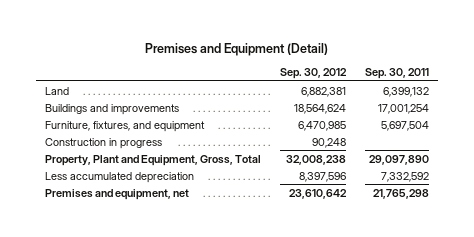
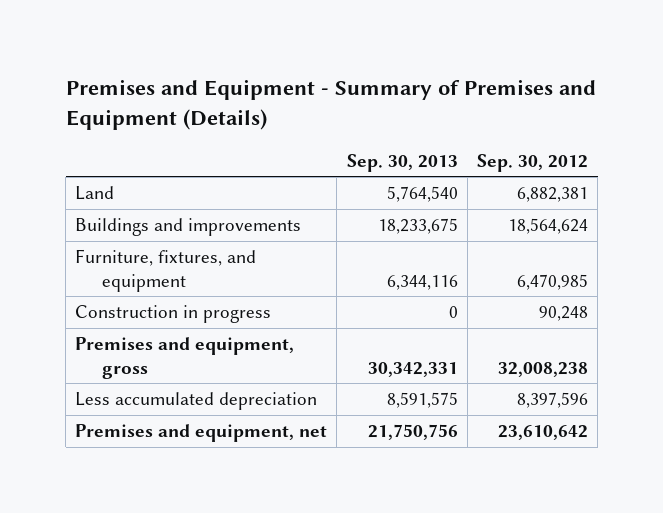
[144,42,328,56] Premises and Equipment (Detail) -> [65,79,596,131] Premises and Equipment - Summary of Premises and Equipment (Details)
[364,68,429,80] Sep. 30, 2011 -> none
none -> [346,153,458,172] Sep. 30, 2013
[45,154,262,166] Property, Plant and Equipment, Gross, Total -> [75,337,295,379] Premises and equipment, gross

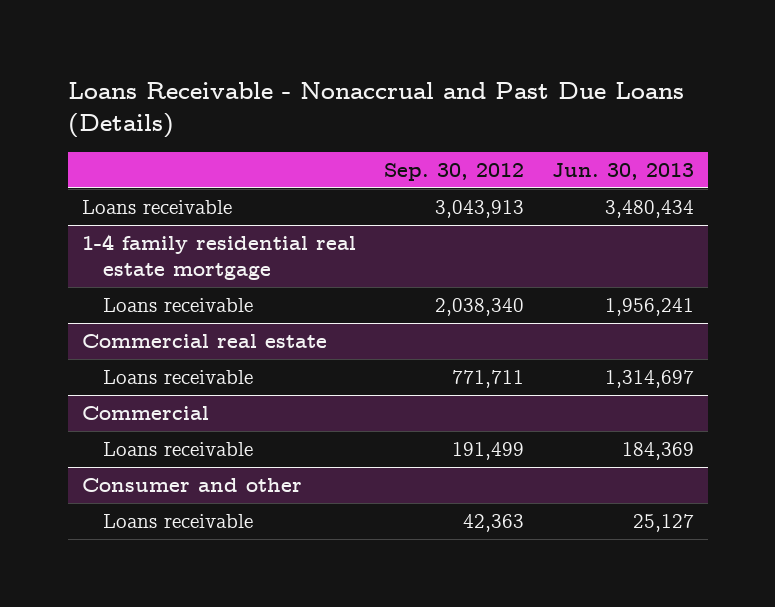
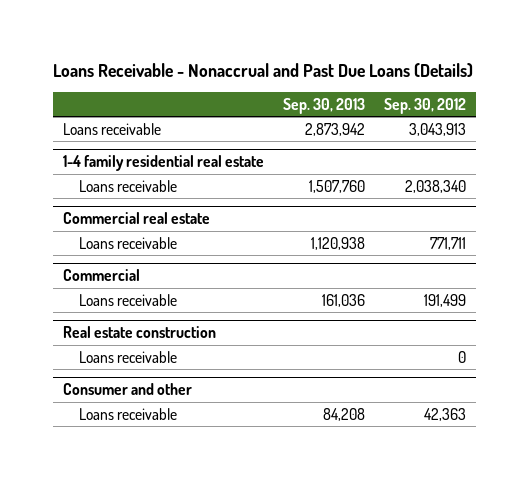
[551,162,694,180] Jun. 30, 2013 -> none
none -> [282,97,365,114] Sep. 30, 2013
[81,234,356,281] 1-4 family residential real estate mortgage -> [62,155,264,172] 1-4 family residential real estate
none -> [62,326,216,339] Real estate construction
none -> [79,350,178,363] Loans receivable

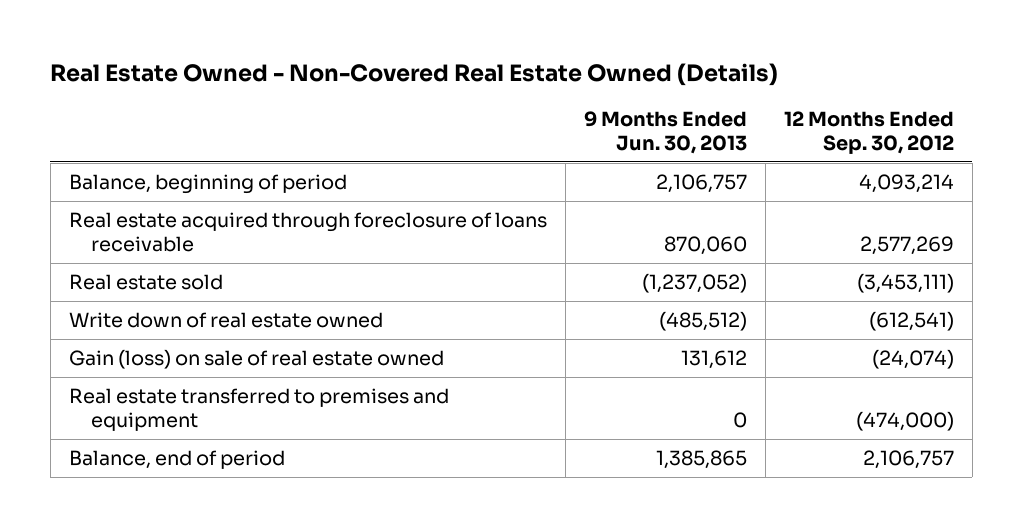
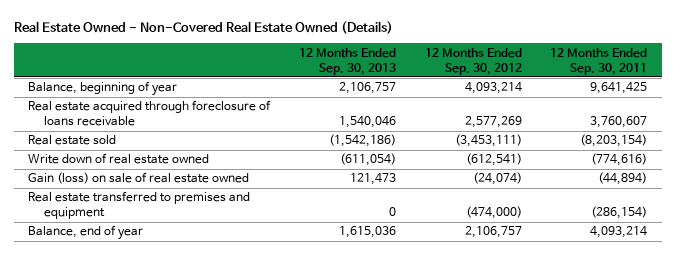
[583,111,747,154] 9 Months Ended Jun. 30, 2013 -> none
none -> [298,47,396,75] 12 Months Ended Sep. 30, 2013
none -> [550,47,648,75] 12 Months Ended Sep. 30, 2011
[68,174,347,195] Balance, beginning of period -> [28,81,178,97] Balance, beginning of year
[68,450,285,470] Balance, end of period -> [28,225,144,241] Balance, end of year

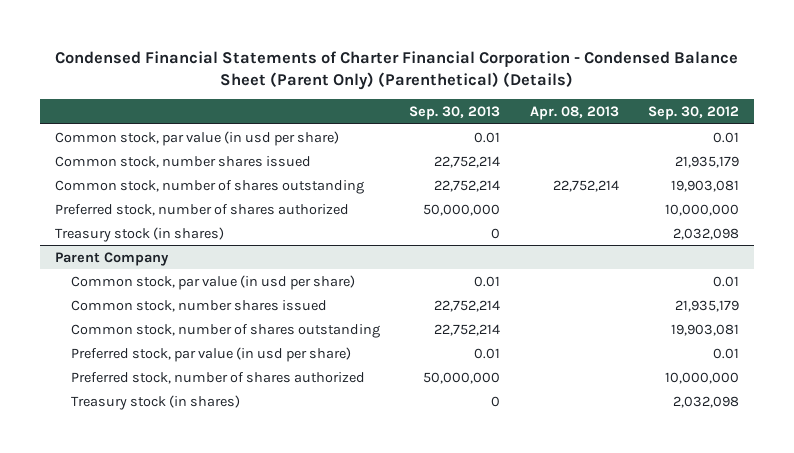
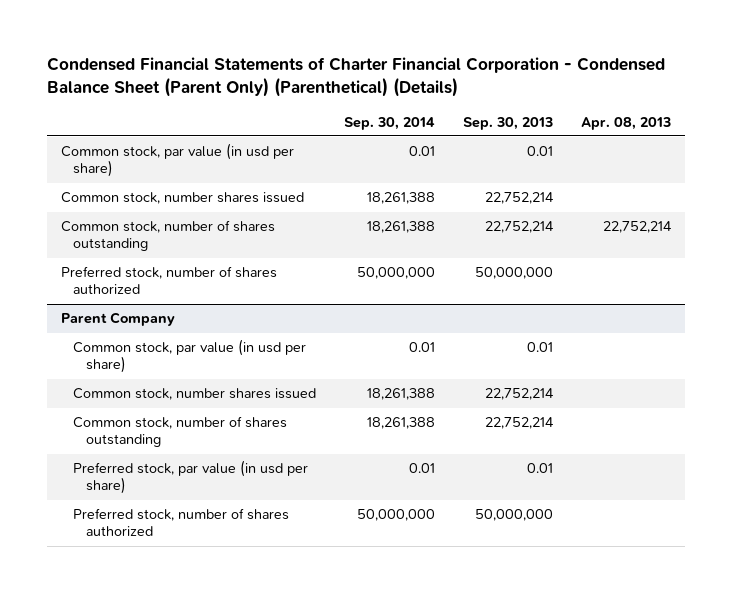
[647,106,739,121] Sep. 30, 2012 -> none
none -> [344,116,436,130] Sep. 30, 2014
[55,226,225,242] Treasury stock (in shares) -> none
[71,394,241,410] Treasury stock (in shares) -> none

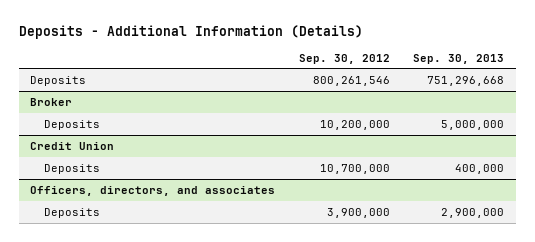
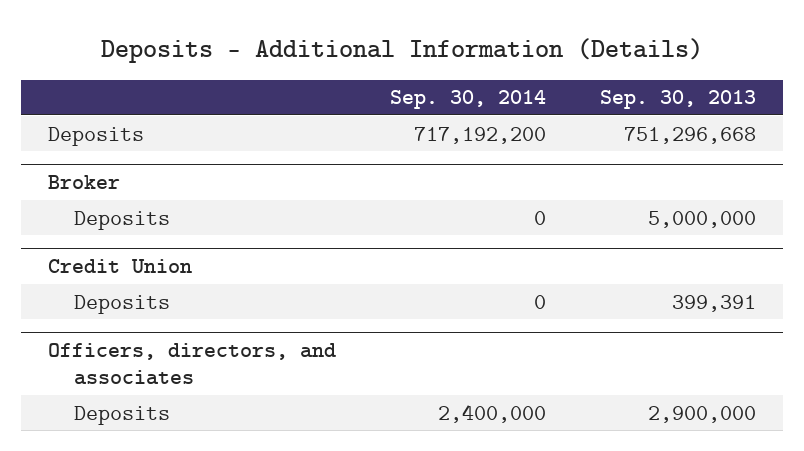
[298,53,390,64] Sep. 30, 2012 -> none
none -> [390,90,547,110] Sep. 30, 2014
[455,163,505,174] 400,000 -> [672,294,757,312] 399,391

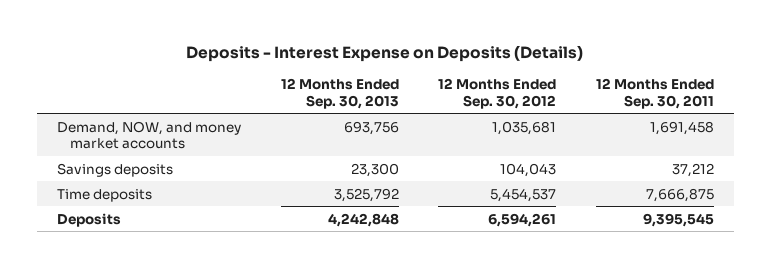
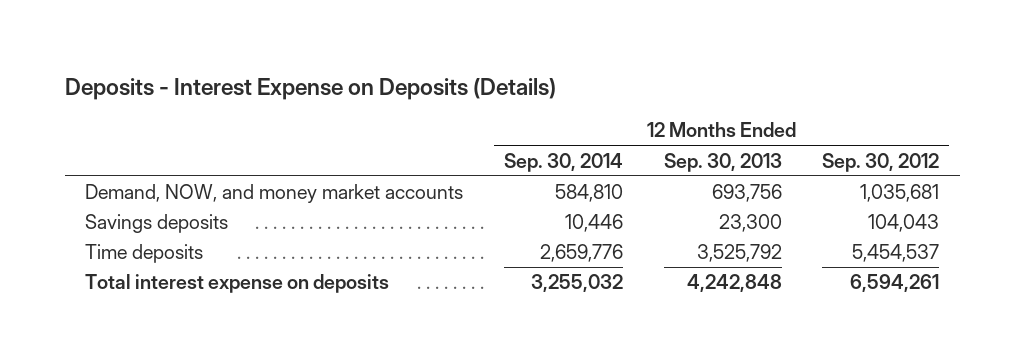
[595,78,714,109] 12 Months Ended Sep. 30, 2011 -> none
none -> [503,152,623,172] Sep. 30, 2014
[57,212,122,227] Deposits -> [85,274,390,294] Total interest expense on deposits

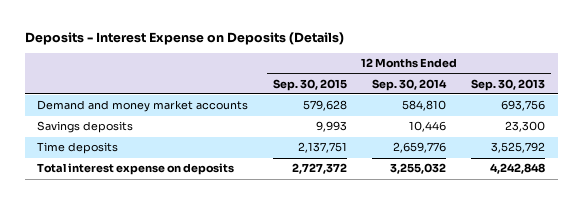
[822,152,940,172] Sep. 30, 2012 -> none
none -> [273,78,348,91] Sep. 30, 2015
[85,184,464,204] Demand, NOW, and money market accounts -> [37,100,249,113] Demand and money market accounts

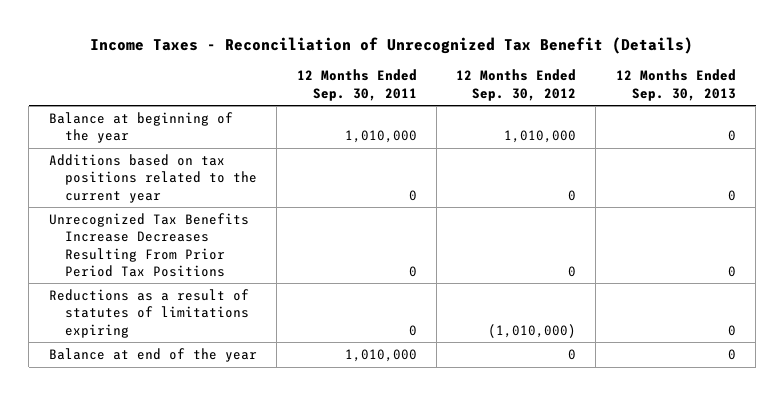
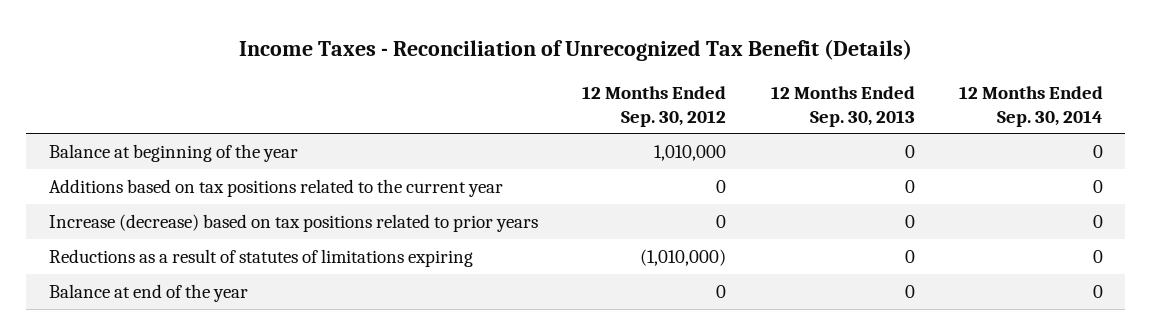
[296,69,417,101] 12 Months Ended Sep. 30, 2011 -> none
none -> [958,85,1103,127] 12 Months Ended Sep. 30, 2014
[48,213,249,277] Unrecognized Tax Benefits Increase Decreases Resulting From Prior Period Tax Positions -> [48,213,538,232] Increase (decrease) based on tax positions related to prior years

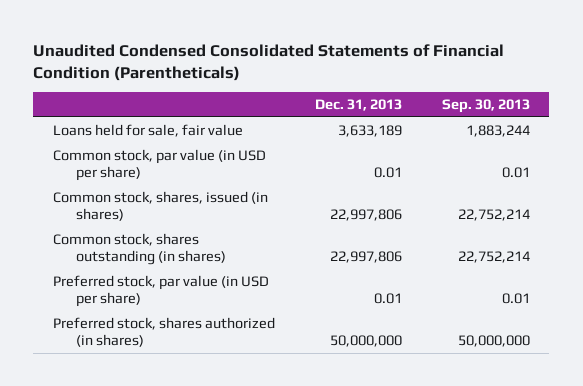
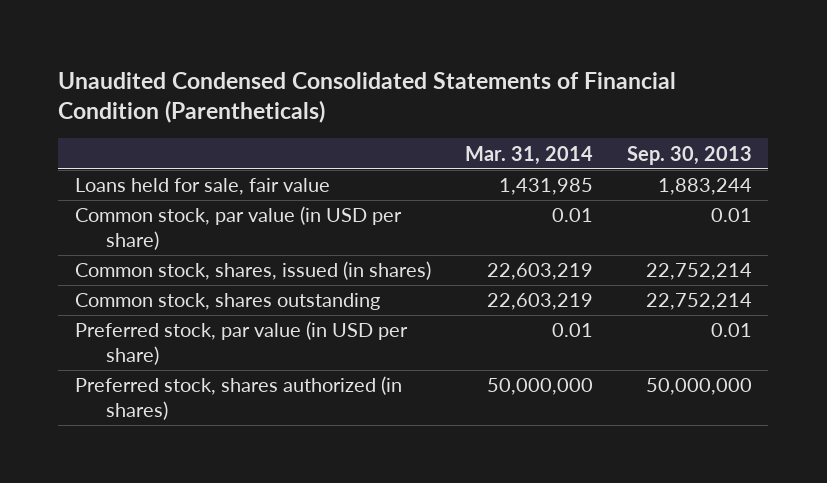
[314,99,402,112] Dec. 31, 2013 -> none
none -> [464,145,593,165] Mar. 31, 2014
[53,233,226,266] Common stock, shares outstanding (in shares) -> [75,293,381,311] Common stock, shares outstanding

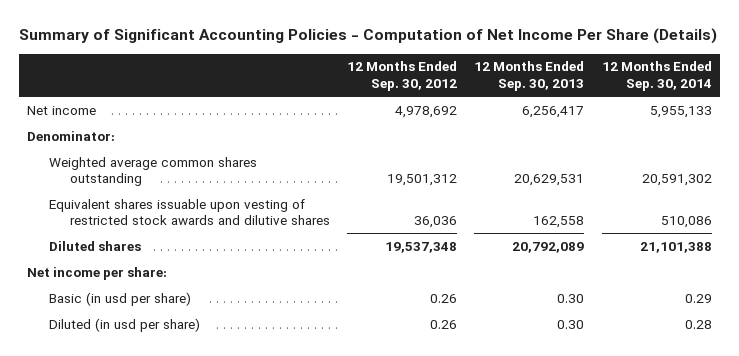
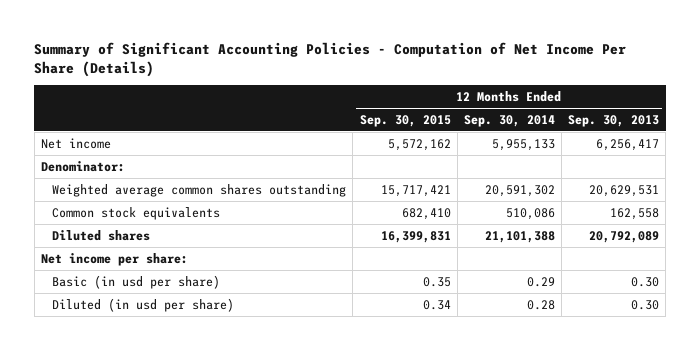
[346,61,457,91] 12 Months Ended Sep. 30, 2012 -> none
none -> [359,114,451,127] Sep. 30, 2015
[48,198,330,226] Equivalent shares issuable upon vesting of restricted stock awards and dilutive shares -> [52,206,221,220] Common stock equivalents

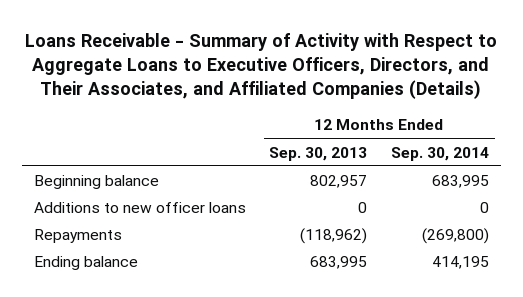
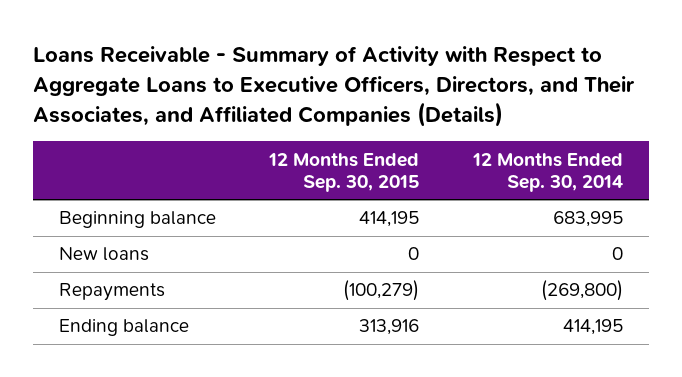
[269,146,368,161] Sep. 30, 2013 -> none
none -> [268,152,420,192] 12 Months Ended Sep. 30, 2015
[33,202,246,214] Additions to new officer loans -> [59,247,150,262] New loans

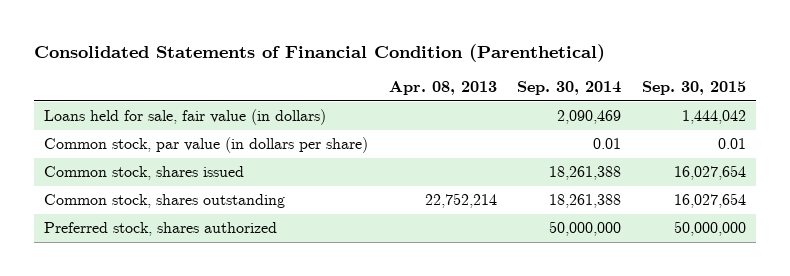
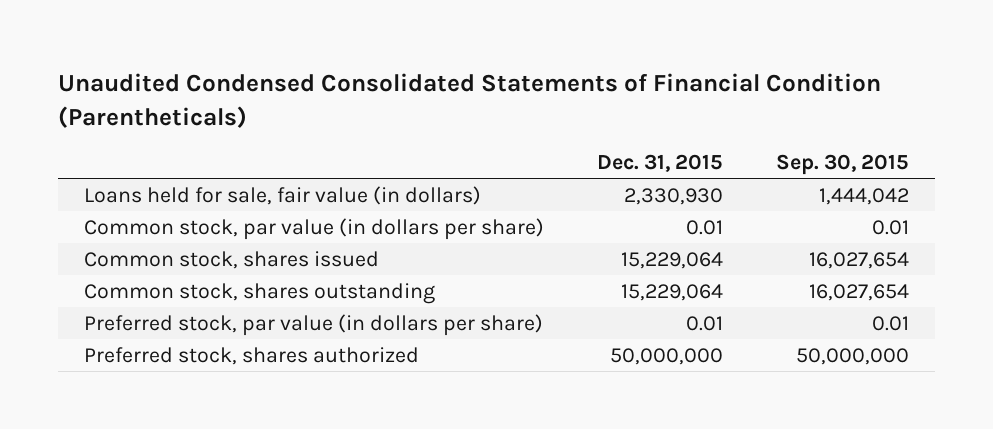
[34,43,606,62] Consolidated Statements of Financial Condition (Parenthetical) -> [57,73,881,128] Unaudited Condensed Consolidated Statements of Financial Condition (Parentheticals)
[388,81,497,96] Apr. 08, 2013 -> none
[517,81,622,96] Sep. 30, 2014 -> none
none -> [596,154,723,173] Dec. 31, 2015
none -> [84,313,544,336] Preferred stock, par value (in dollars per share)

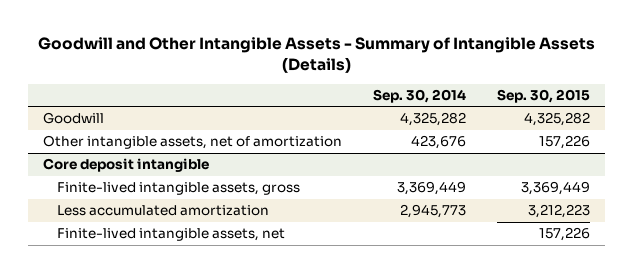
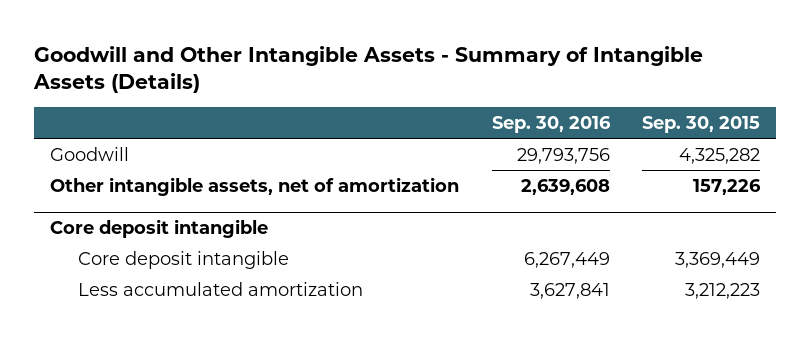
[373,88,467,103] Sep. 30, 2014 -> none
none -> [491,115,611,133] Sep. 30, 2016
[56,182,300,196] Finite-lived intangible assets, gross -> [77,250,289,269] Core deposit intangible
[56,228,285,242] Finite-lived intangible assets, net -> none

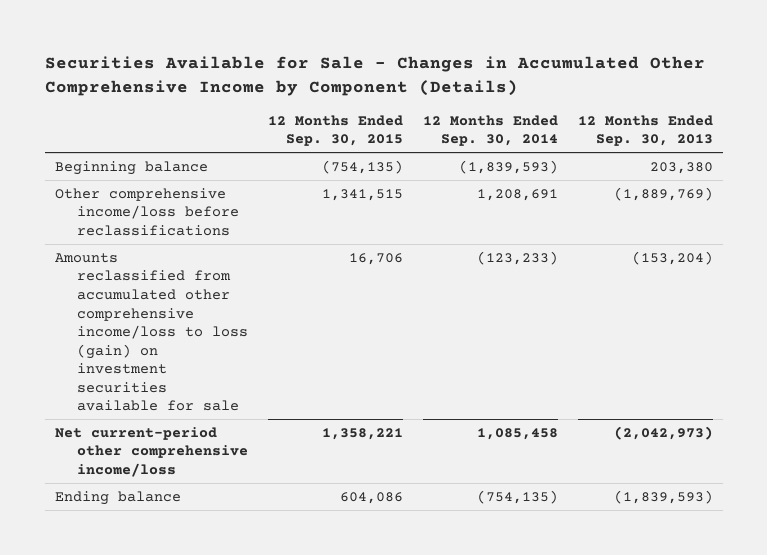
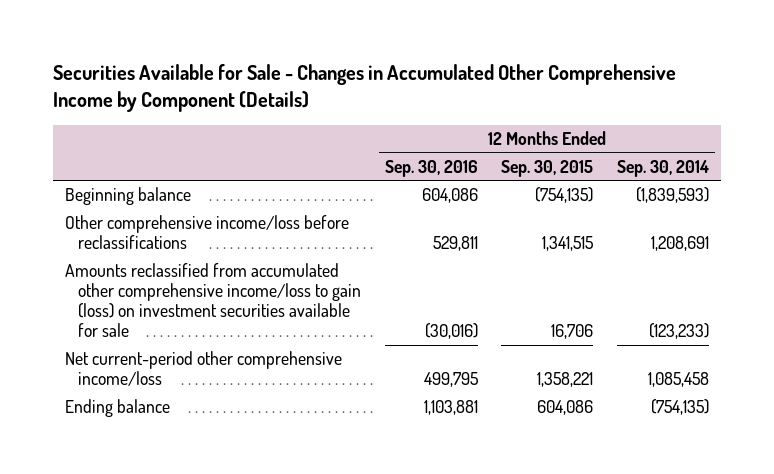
[577,114,713,147] 12 Months Ended Sep. 30, 2013 -> none
none -> [384,159,478,177] Sep. 30, 2016
[54,252,249,412] Amounts reclassified from accumulated other comprehensive income/loss to loss (gain) on investment securities available for sale -> [65,263,361,338] Amounts reclassified from accumulated other comprehensive income/loss to gain (loss) on investment securities available for sale

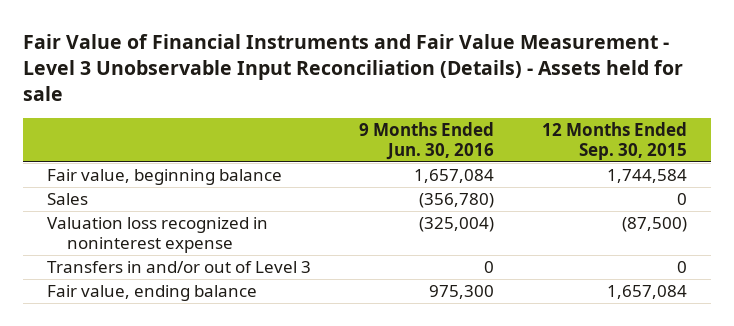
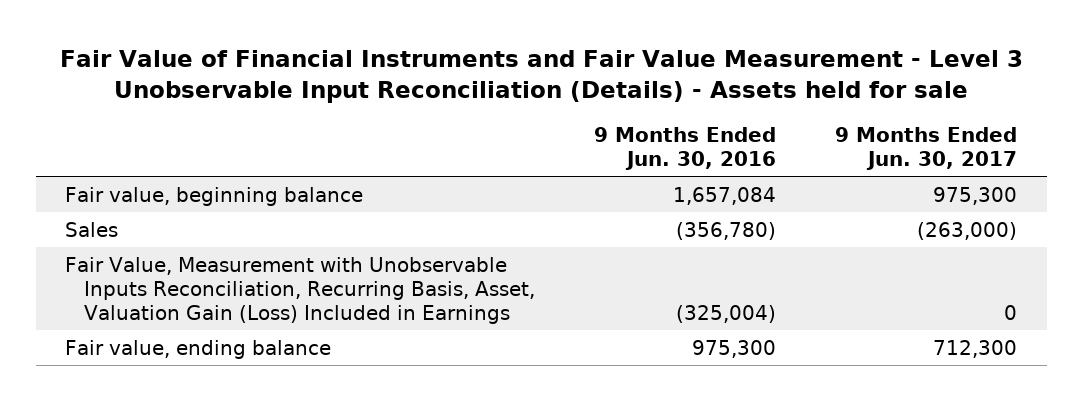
[542,122,688,160] 12 Months Ended Sep. 30, 2015 -> none
none -> [835,127,1018,171] 9 Months Ended Jun. 30, 2017
[46,261,311,274] Transfers in and/or out of Level 3 -> none
[46,217,268,253] Valuation loss recognized in noninterest expense -> [65,256,536,324] Fair Value, Measurement with Unobservable Inputs Reconciliation, Recurring Basis, Asset, Valuation Gain (Loss) Included in Earnings

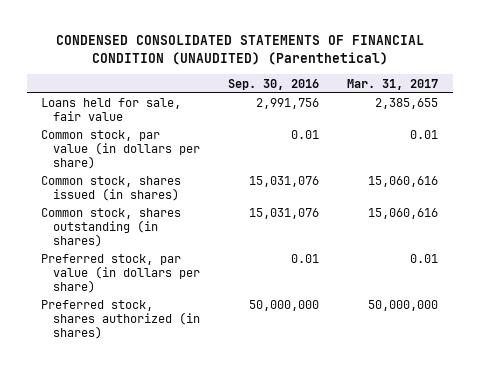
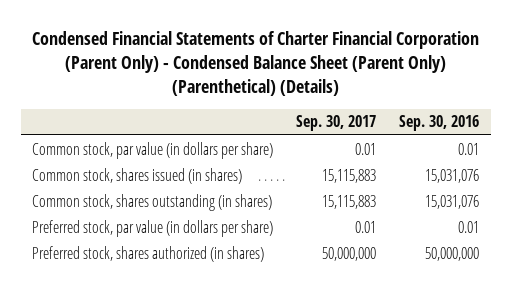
[55,34,424,65] CONDENSED CONSOLIDATED STATEMENTS OF FINANCIAL CONDITION (UNAUDITED) (Parenthetical) -> [31,30,479,97] Condensed Financial Statements of Charter Financial Corporation (Parent Only) - Condensed Balance Sheet (Parent Only) (Parenthetical) (Details)
[347,78,439,90] Mar. 31, 2017 -> none
none -> [296,115,377,132] Sep. 30, 2017
[41,98,182,122] Loans held for sale, fair value -> none

